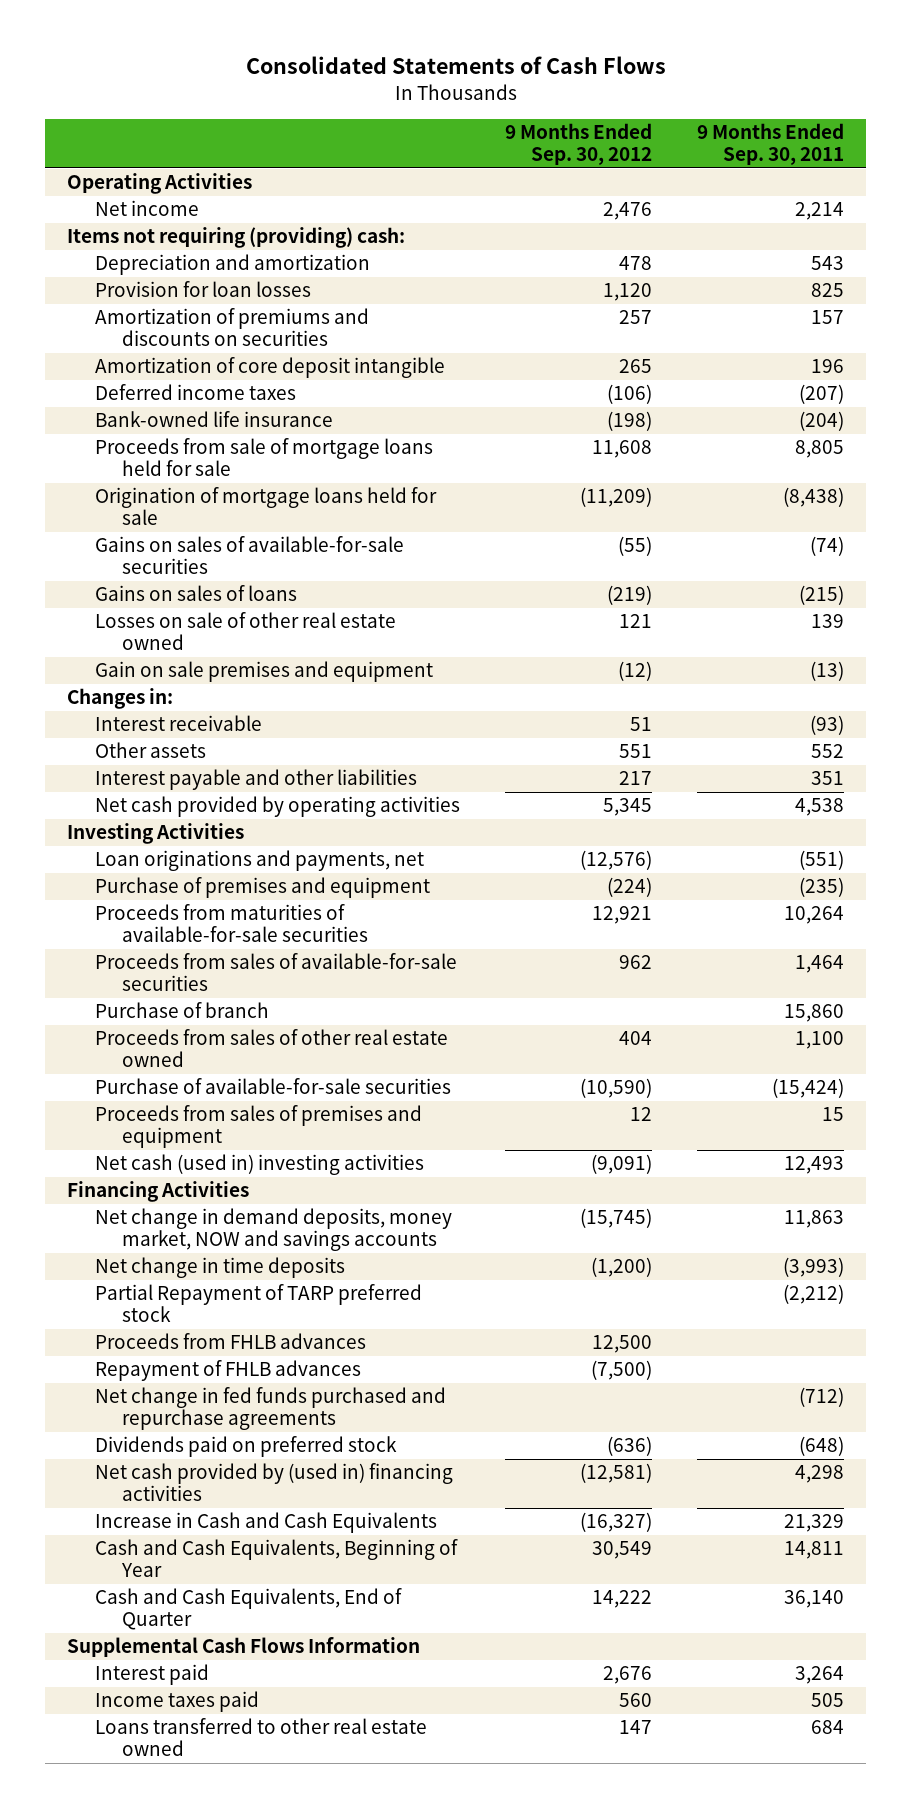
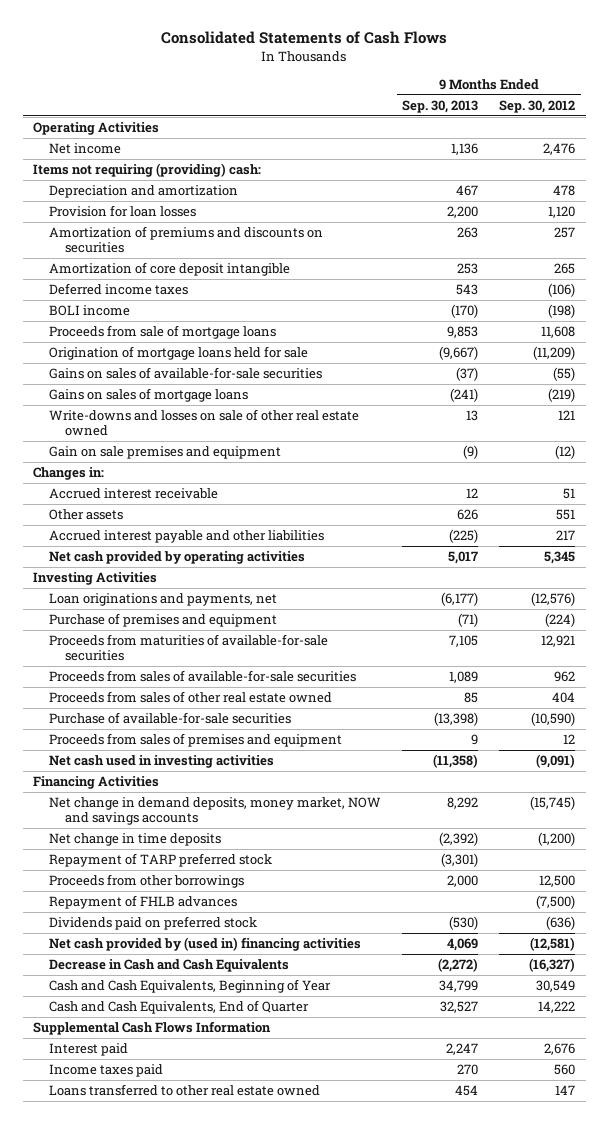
[696,122,844,165] 9 Months Ended Sep. 30, 2011 -> none
none -> [402,100,479,114] Sep. 30, 2013
[94,411,333,428] Bank-owned life insurance -> [48,305,130,317] BOLI income
[94,438,433,477] Proceeds from sale of mortgage loans held for sale -> [48,325,276,340] Proceeds from sale of mortgage loans
[94,585,297,602] Gains on sales of loans -> [48,388,248,403] Gains on sales of mortgage loans
[94,612,396,651] Losses on sale of other real estate owned -> [48,409,359,437] Write-downs and losses on sale of other real estate owned
[94,715,262,732] Interest receivable -> [48,488,218,500] Accrued interest receivable
[94,769,417,791] Interest payable and other liabilities -> [48,530,324,544] Accrued interest payable and other liabilities
[94,1002,269,1019] Purchase of branch -> none
[94,1154,424,1176] Net cash (used in) investing activities -> [48,755,274,769] Net cash used in investing activities
[94,1284,422,1323] Partial Repayment of TARP preferred stock -> [48,853,272,868] Repayment of TARP preferred stock
[94,1333,366,1350] Proceeds from FHLB advances -> [48,874,244,889] Proceeds from other borrowings
[94,1387,446,1431] Net change in fed funds purchased and repurchase agreements -> none
[94,1512,437,1534] Increase in Cash and Cash Equivalents -> [48,959,289,973] Decrease in Cash and Cash Equivalents

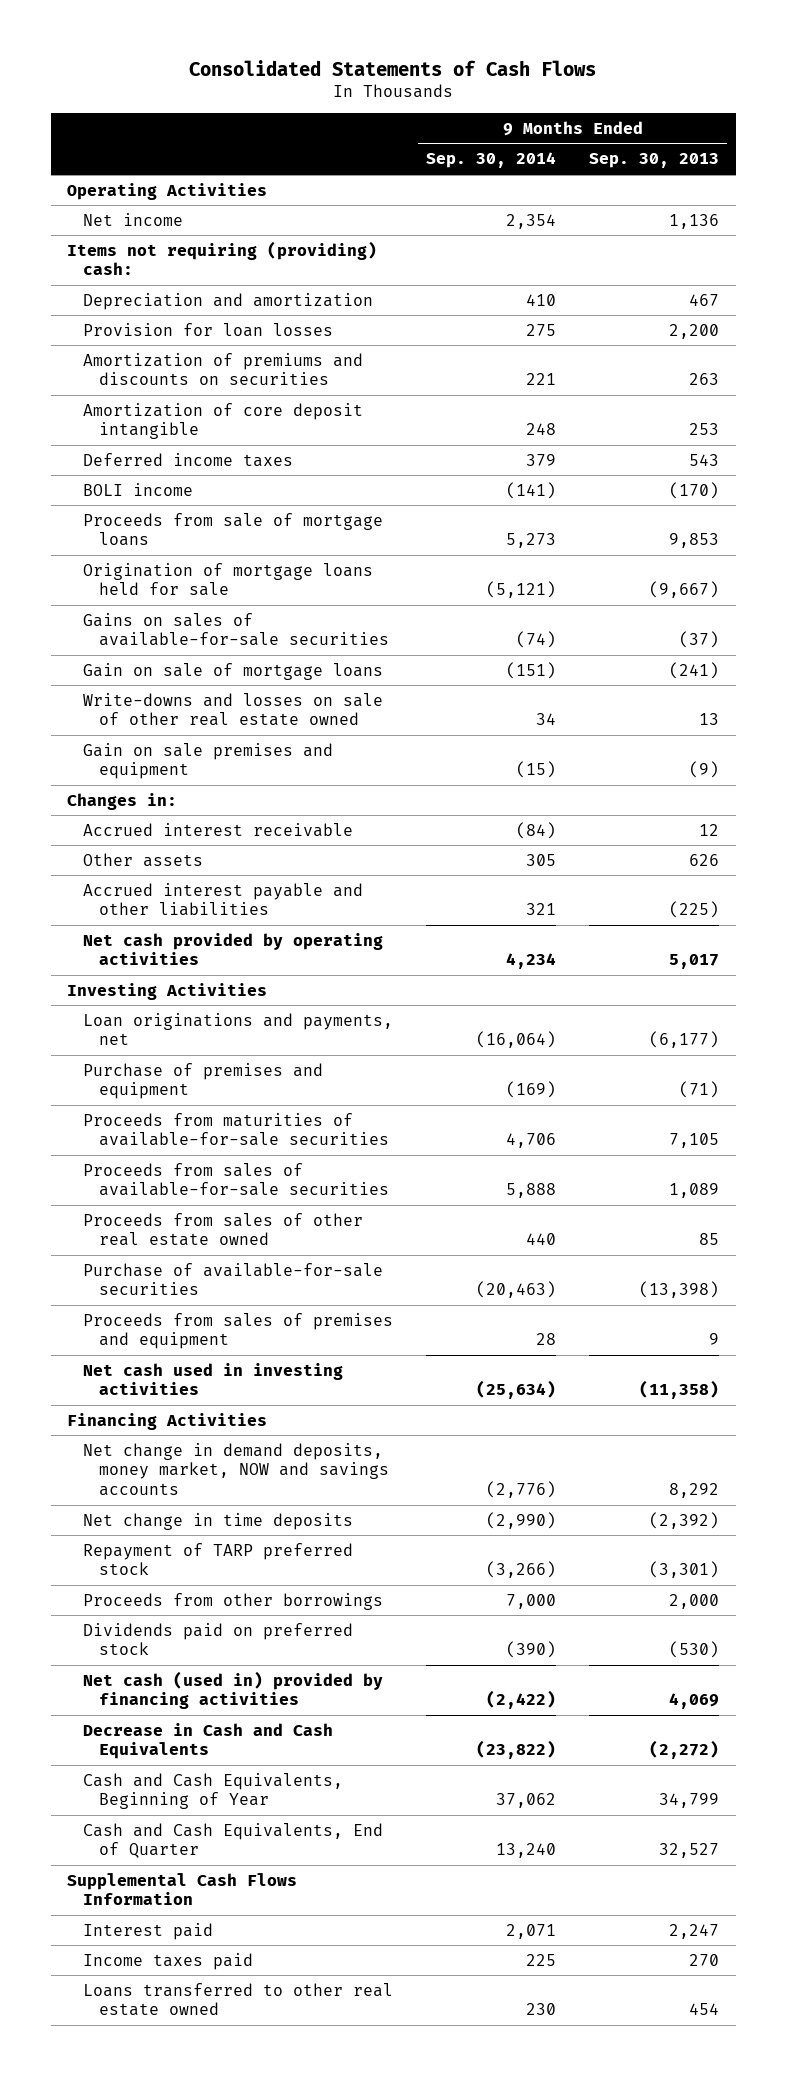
[499,100,576,114] Sep. 30, 2012 -> none
none -> [426,152,557,169] Sep. 30, 2014
[48,388,248,403] Gains on sales of mortgage loans -> [83,662,384,680] Gain on sale of mortgage loans
[48,895,237,910] Repayment of FHLB advances -> none
[48,937,361,952] Net cash provided by (used in) financing activities -> [83,1670,384,1710] Net cash (used in) provided by financing activities

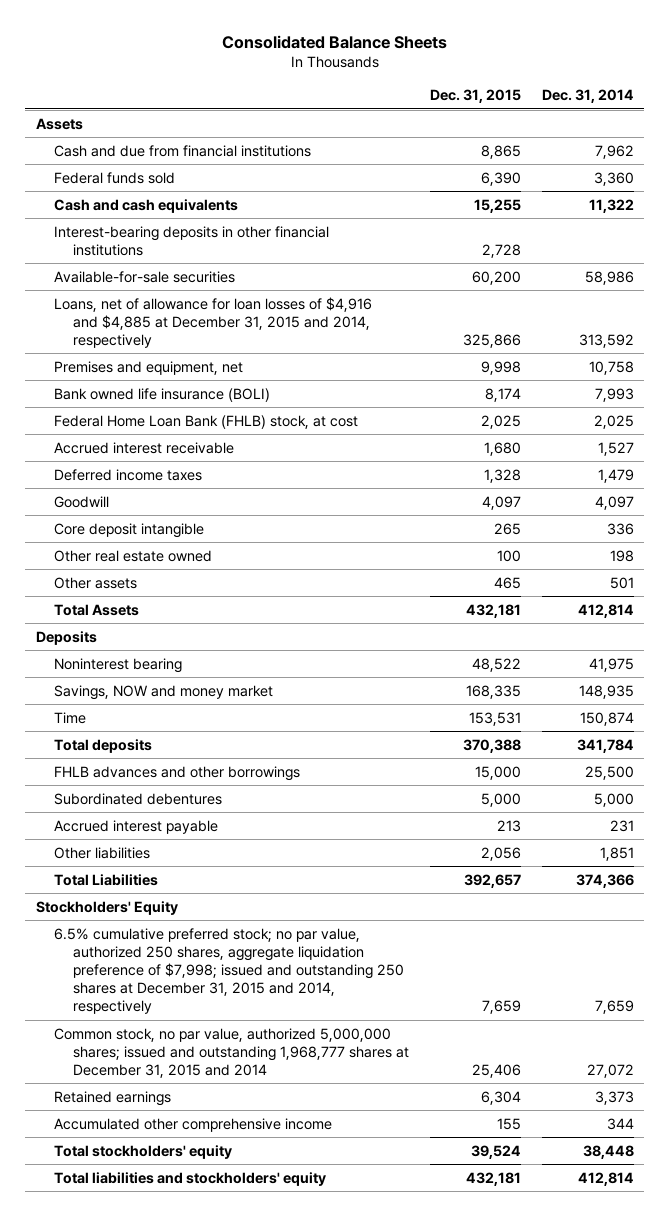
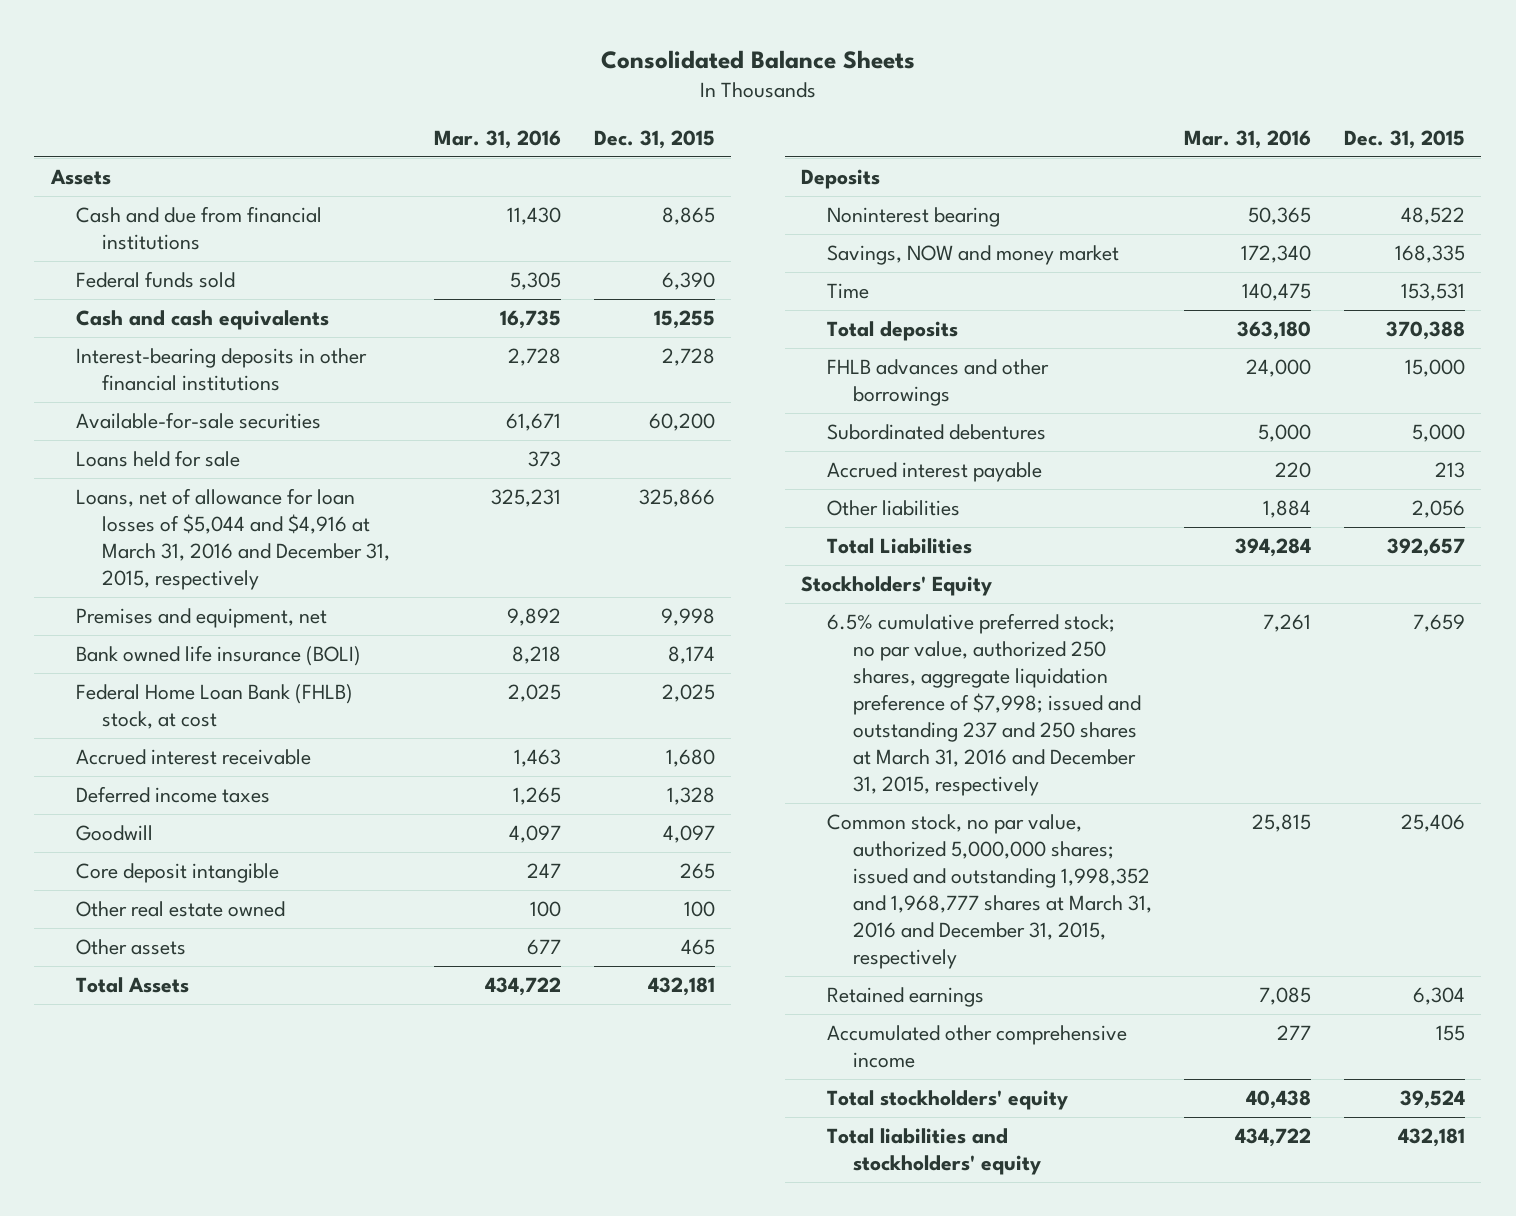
[541,89,634,104] Dec. 31, 2014 -> none
none -> [433,129,561,149] Mar. 31, 2016
none -> [76,450,241,468] Loans held for sale
[54,296,373,348] Loans, net of allowance for loan losses of $4,916 and $4,885 at December 31, 2015 and 2014, respectively -> [76,488,391,591] Loans, net of allowance for loan losses of $5,044 and $4,916 at March 31, 2016 and December 31, 2015, respectively
[54,927,404,1014] 6.5% cumulative preferred stock; no par value, authorized 250 shares, aggregate liquidation preference of $7,998; issued and outstanding 250 shares at December 31, 2015 and 2014, respectively -> [826,613,1141,796] 6.5% cumulative preferred stock; no par value, authorized 250 shares, aggregate liquidation preference of $7,998; issued and outstanding 237 and 250 shares at March 31, 2016 and December 31, 2015, respectively
[54,1027,409,1078] Common stock, no par value, authorized 5,000,000 shares; issued and outstanding 1,968,777 shares at December 31, 2015 and 2014 -> [826,814,1152,969] Common stock, no par value, authorized 5,000,000 shares; issued and outstanding 1,998,352 and 1,968,777 shares at March 31, 2016 and December 31, 2015, respectively

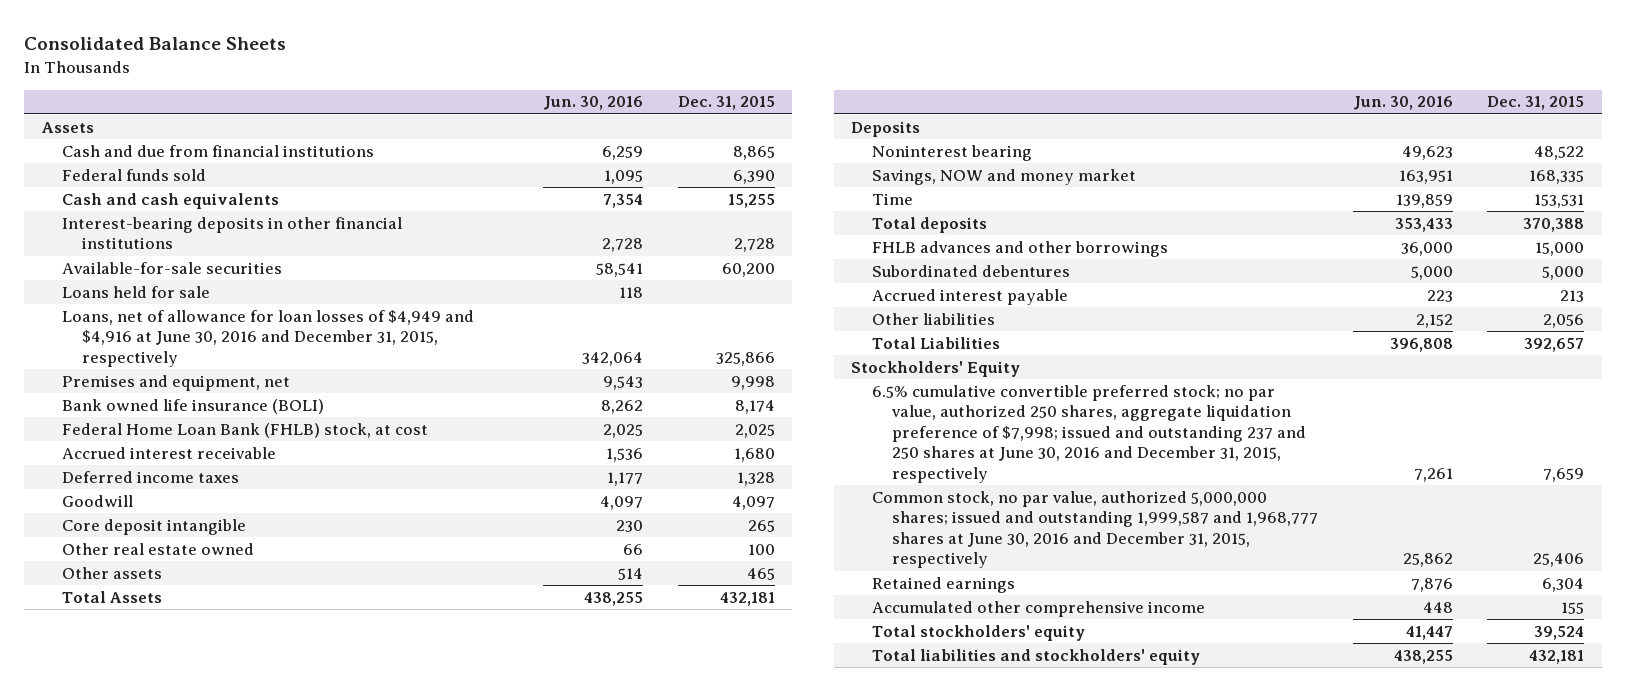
[433,129,561,149] Mar. 31, 2016 -> none
none -> [543,96,644,111] Jun. 30, 2016
[76,488,391,591] Loans, net of allowance for loan losses of $5,044 and $4,916 at March 31, 2016 and December 31, 2015, respectively -> [62,309,475,367] Loans, net of allowance for loan losses of $4,949 and $4,916 at June 30, 2016 and December 31, 2015, respectively
[826,613,1141,796] 6.5% cumulative preferred stock; no par value, authorized 250 shares, aggregate liquidation preference of $7,998; issued and outstanding 237 and 250 shares at March 31, 2016 and December 31, 2015, respectively -> [871,384,1306,483] 6.5% cumulative convertible preferred stock; no par value, authorized 250 shares, aggregate liquidation preference of $7,998; issued and outstanding 237 and 250 shares at June 30, 2016 and December 31, 2015, respectively
[826,814,1152,969] Common stock, no par value, authorized 5,000,000 shares; issued and outstanding 1,998,352 and 1,968,777 shares at March 31, 2016 and December 31, 2015, respectively -> [871,490,1318,569] Common stock, no par value, authorized 5,000,000 shares; issued and outstanding 1,999,587 and 1,968,777 shares at June 30, 2016 and December 31, 2015, respectively

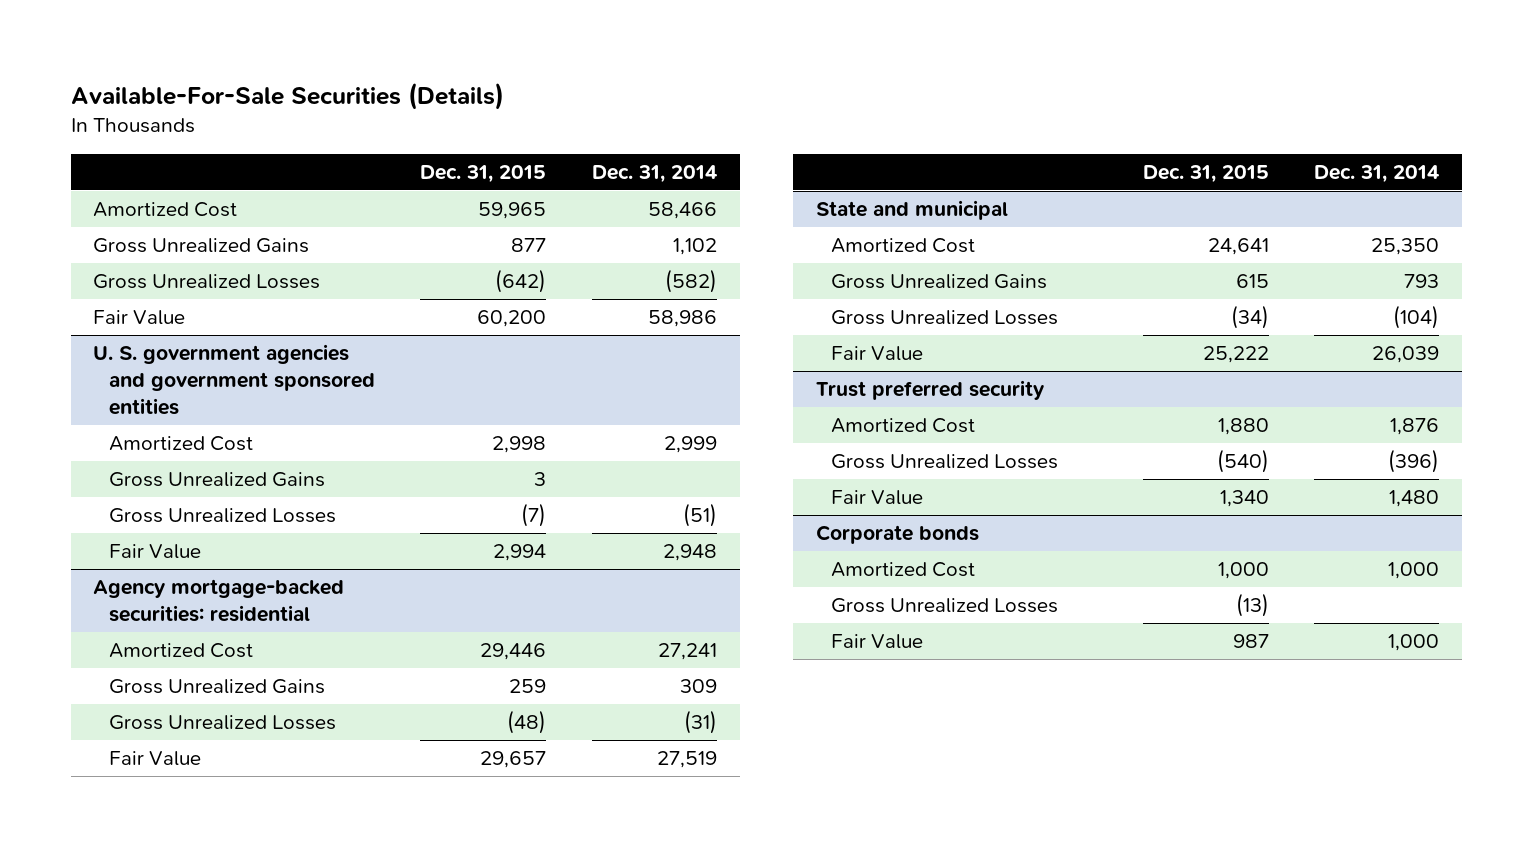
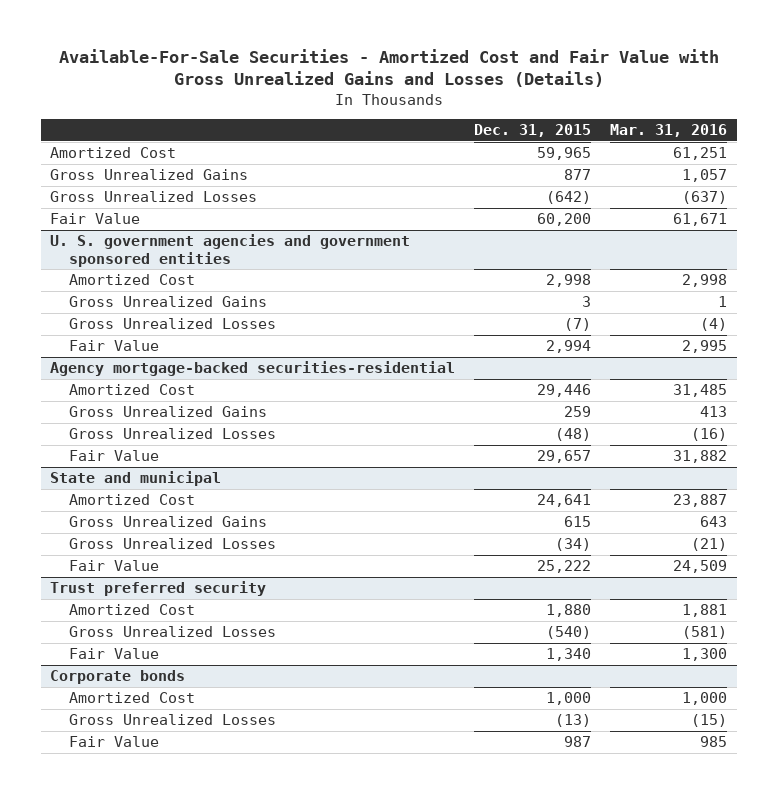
[70,81,504,110] Available-For-Sale Securities (Details) -> [58,48,719,88] Available-For-Sale Securities - Amortized Cost and Fair Value with Gross Unrealized Gains and Losses (Details)
[591,164,717,183] Dec. 31, 2014 -> none
none -> [610,124,728,138] Mar. 31, 2016
[93,579,345,623] Agency mortgage-backed securities: residential -> [50,361,456,377] Agency mortgage-backed securities-residential

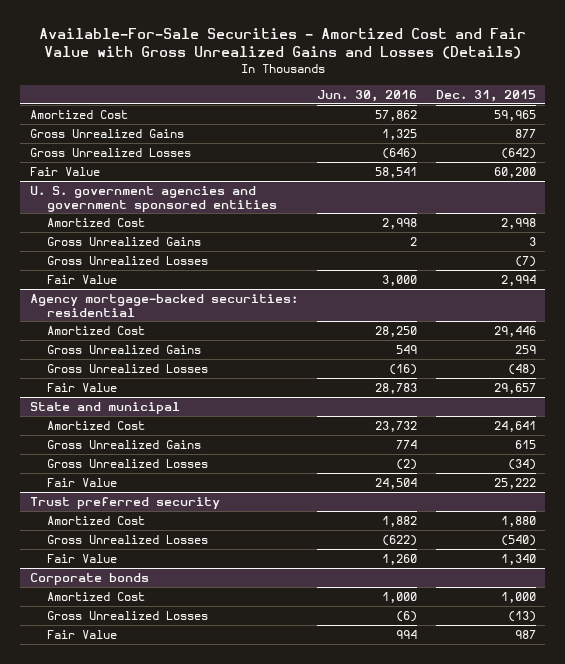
[610,124,728,138] Mar. 31, 2016 -> none
none -> [316,89,417,102] Jun. 30, 2016
[50,361,456,377] Agency mortgage-backed securities-residential -> [29,293,298,317] Agency mortgage-backed securities: residential

